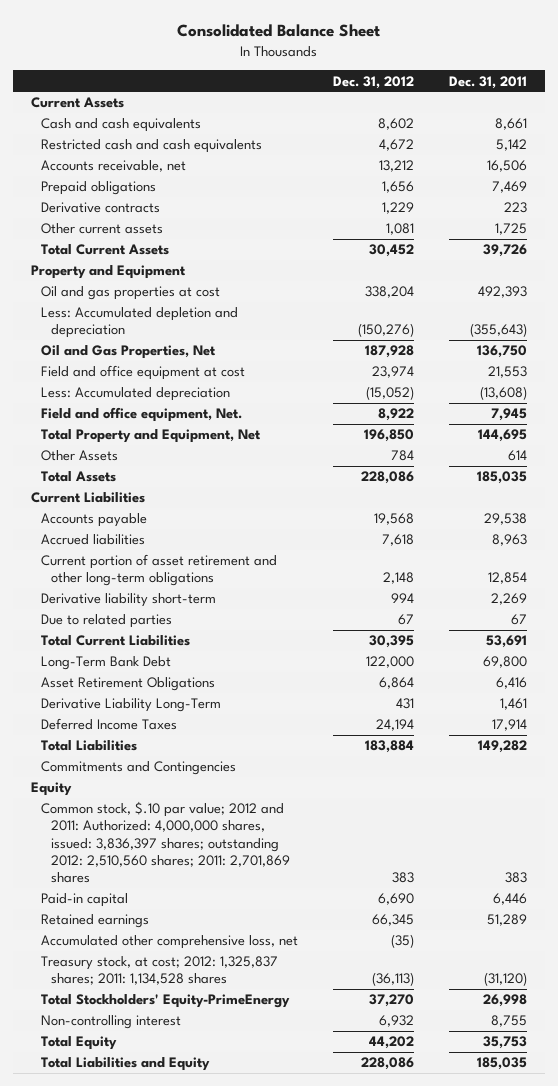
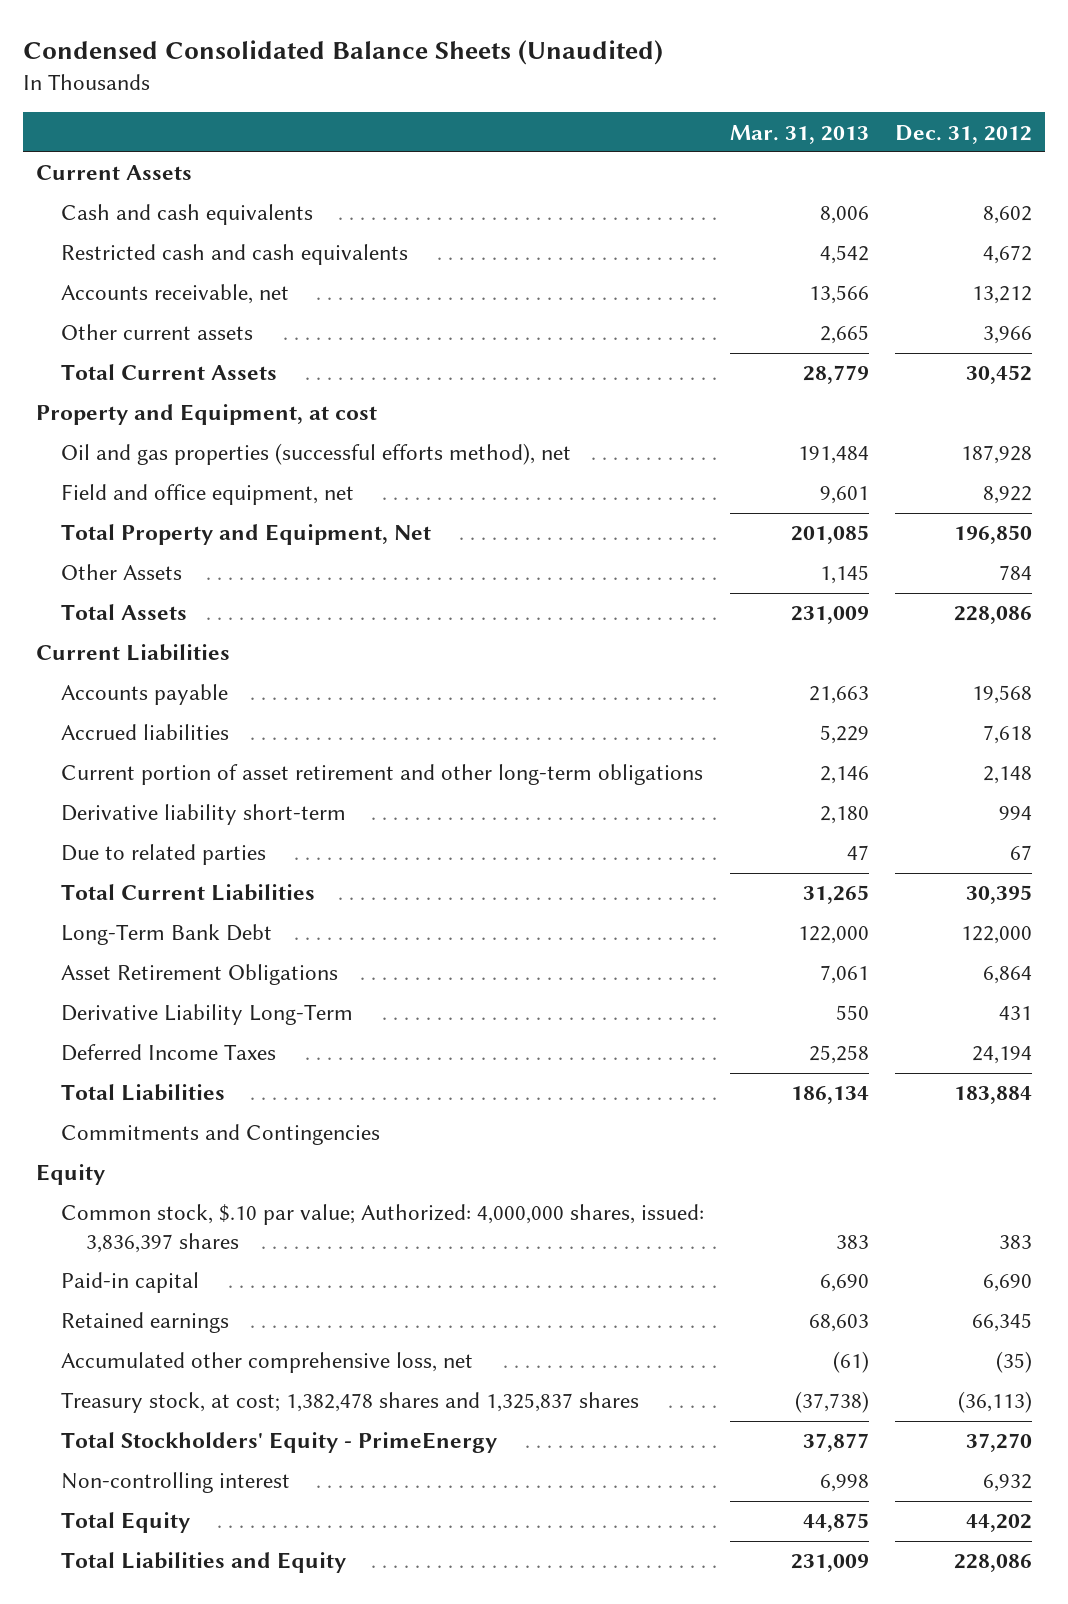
[176,23,380,37] Consolidated Balance Sheet -> [23,39,664,65] Condensed Consolidated Balance Sheets (Unaudited)
[449,75,528,89] Dec. 31, 2011 -> none
none -> [729,124,869,144] Mar. 31, 2013
[41,181,157,196] Prepaid obligations -> none
[41,202,161,214] Derivative contracts -> none
[386,223,415,236] 1,081 -> [982,326,1032,345] 3,966
[41,286,221,301] Oil and gas properties at cost -> none
[41,307,239,339] Less: Accumulated depletion and depreciation -> none
[41,387,231,402] Less: Accumulated depreciation -> none
[41,407,243,423] Field and office equipment, Net. -> none
[30,265,186,280] Property and Equipment -> [36,404,378,426] Property and Equipment, at cost
[41,345,217,360] Oil and Gas Properties, Net -> [61,443,572,466] Oil and gas properties (successful efforts method), net
[41,365,246,381] Field and office equipment at cost -> [61,484,355,506] Field and office equipment, net
[372,366,415,379] 23,974 -> [982,486,1032,505] 8,922
[41,801,291,884] Common stock, $.10 par value; 2012 and 2011: Authorized: 4,000,000 shares, issued: 3,836,397 shares; outstanding 2012: 2,510,560 shares; 2011: 2,701,869 shares -> [61,1204,705,1253] Common stock, $.10 par value; Authorized: 4,000,000 shares, issued: 3,836,397 shares
[41,956,279,986] Treasury stock, at cost; 2012: 1,325,837 shares; 2011: 1,134,528 shares -> [61,1392,640,1414] Treasury stock, at cost; 1,382,478 shares and 1,325,837 shares
[41,994,291,1009] Total Stockholders' Equity-PrimeEnergy -> [61,1432,498,1454] Total Stockholders' Equity - PrimeEnergy

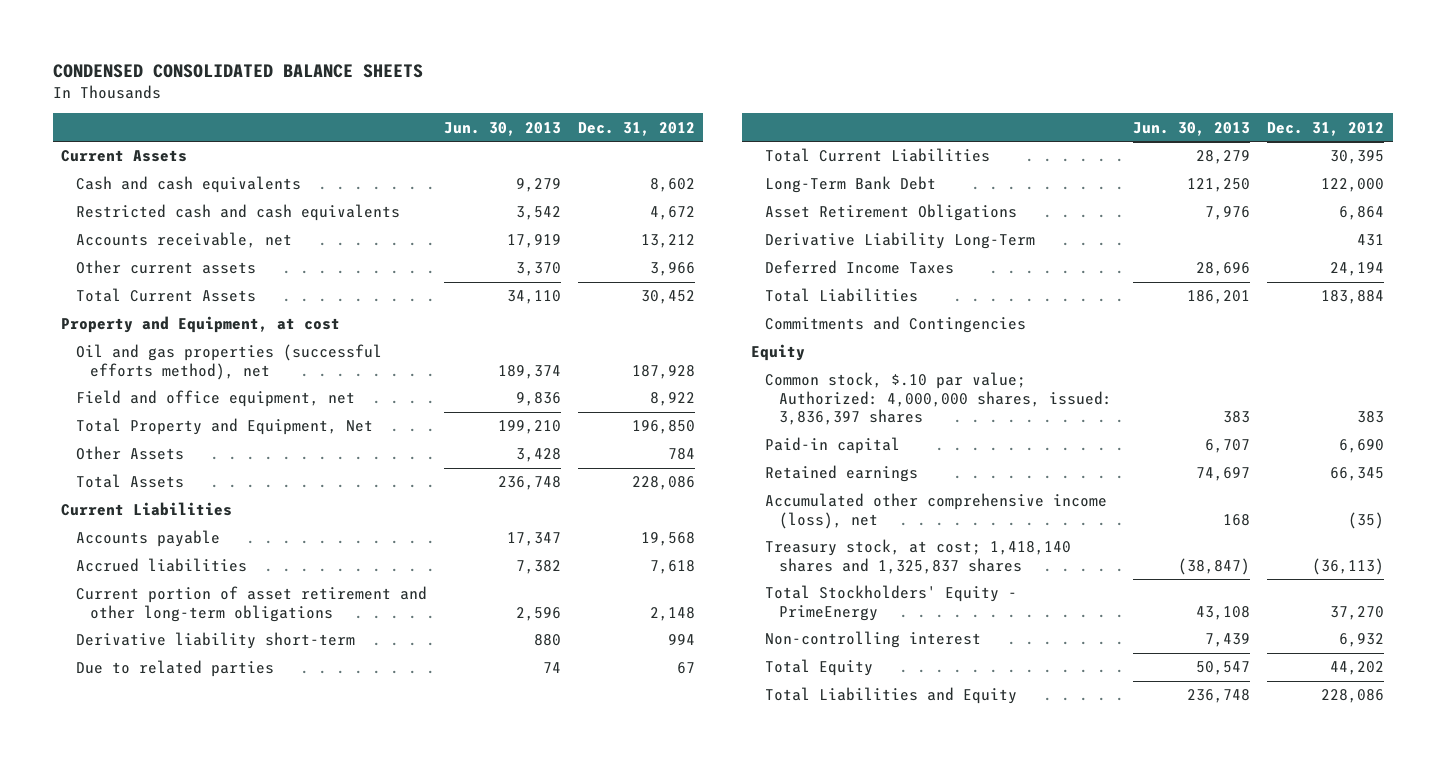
[23,39,664,65] Condensed Consolidated Balance Sheets (Unaudited) -> [52,63,423,78] CONDENSED CONSOLIDATED BALANCE SHEETS
[729,124,869,144] Mar. 31, 2013 -> none
none -> [443,121,561,136] Jun. 30, 2013
[61,1352,474,1374] Accumulated other comprehensive loss, net -> [764,493,1107,529] Accumulated other comprehensive income (loss), net
[61,1392,640,1414] Treasury stock, at cost; 1,382,478 shares and 1,325,837 shares -> [764,539,1071,574] Treasury stock, at cost; 1,418,140 shares and 1,325,837 shares

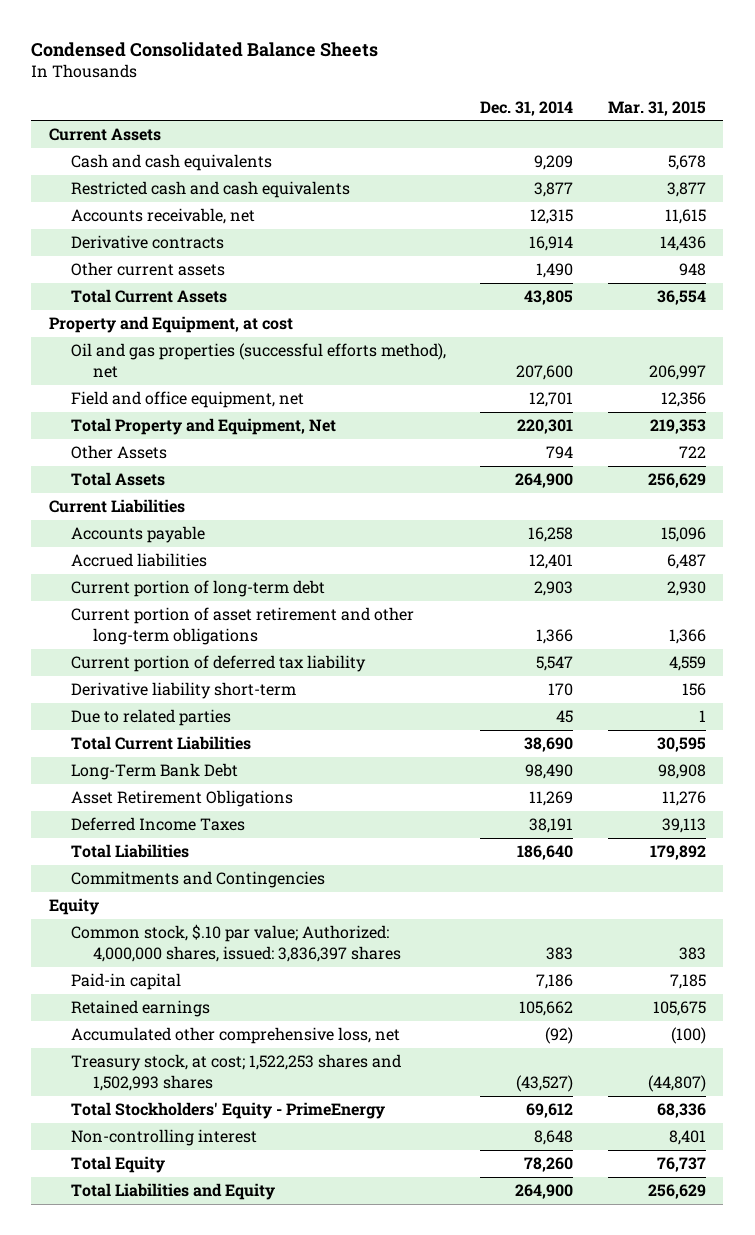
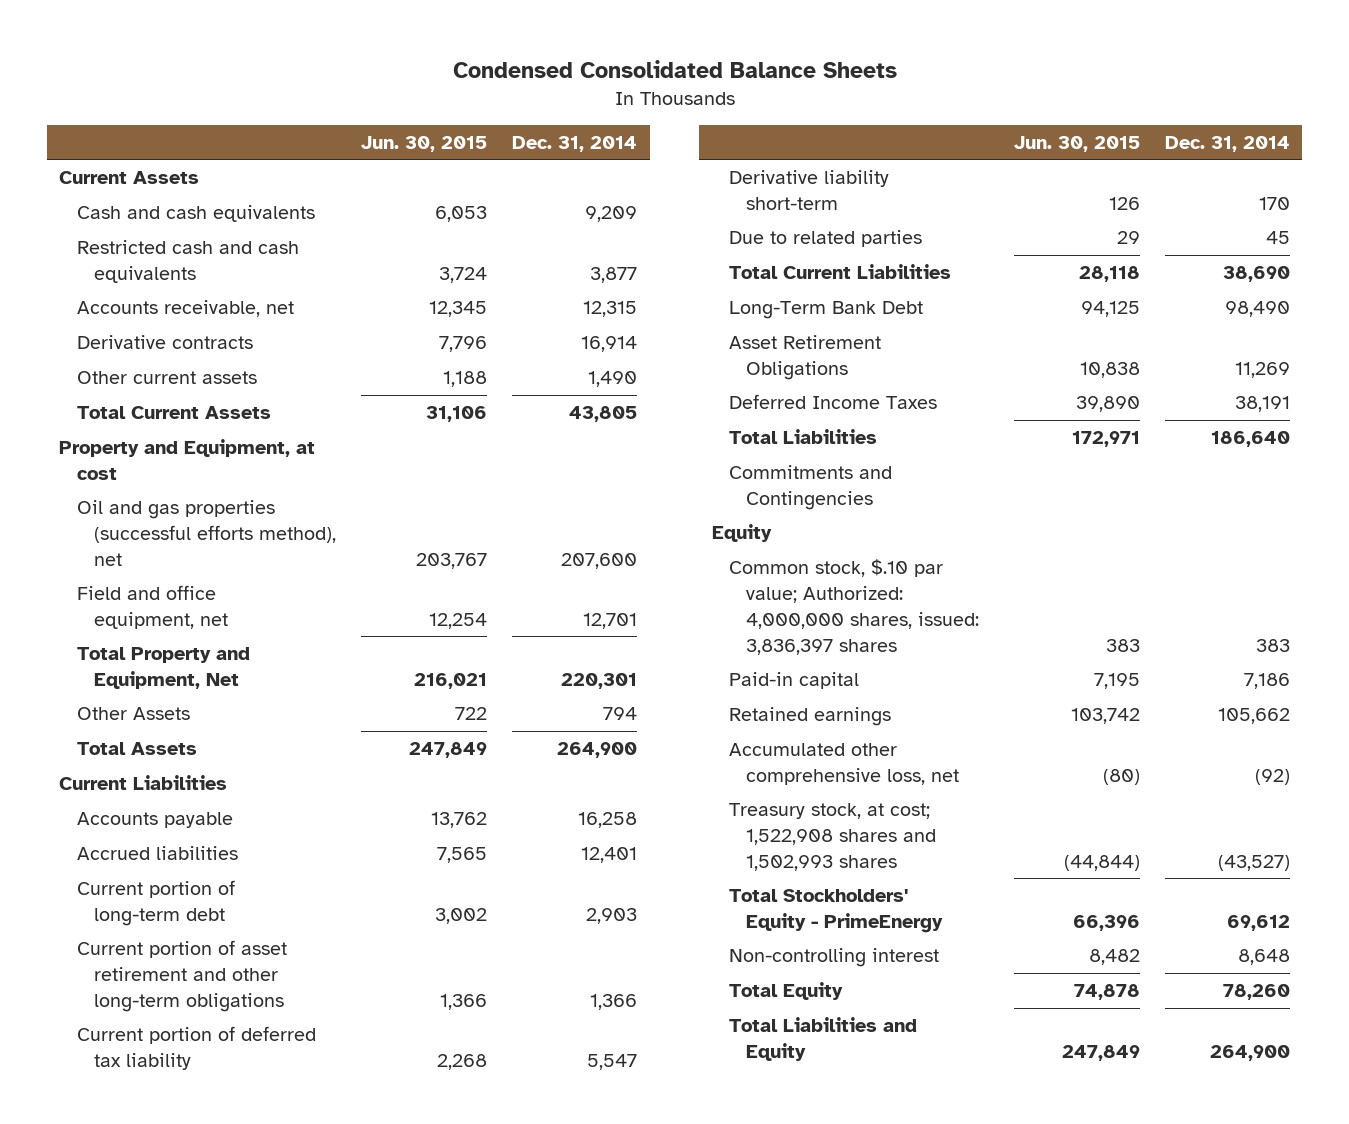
[607,100,706,116] Mar. 31, 2015 -> none
none -> [360,135,487,152] Jun. 30, 2015
[70,1054,401,1091] Treasury stock, at cost; 1,522,253 shares and 1,502,993 shares -> [729,803,937,871] Treasury stock, at cost; 1,522,908 shares and 1,502,993 shares

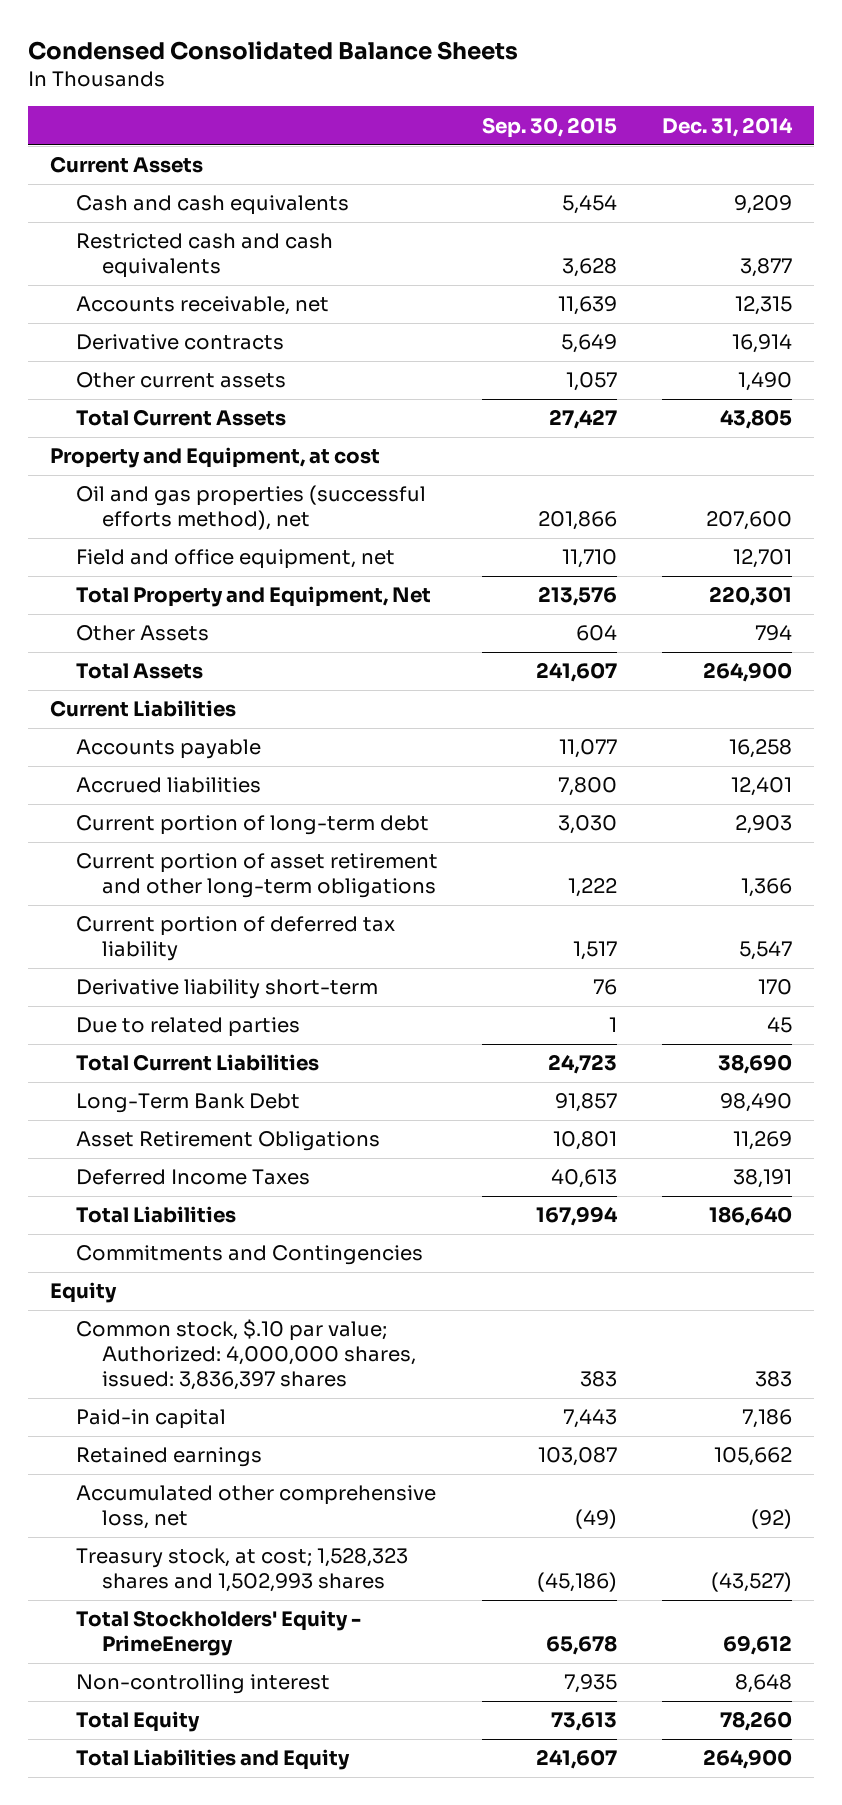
[360,135,487,152] Jun. 30, 2015 -> none
none -> [482,116,618,138] Sep. 30, 2015
[729,803,937,871] Treasury stock, at cost; 1,522,908 shares and 1,502,993 shares -> [76,1548,409,1593] Treasury stock, at cost; 1,528,323 shares and 1,502,993 shares

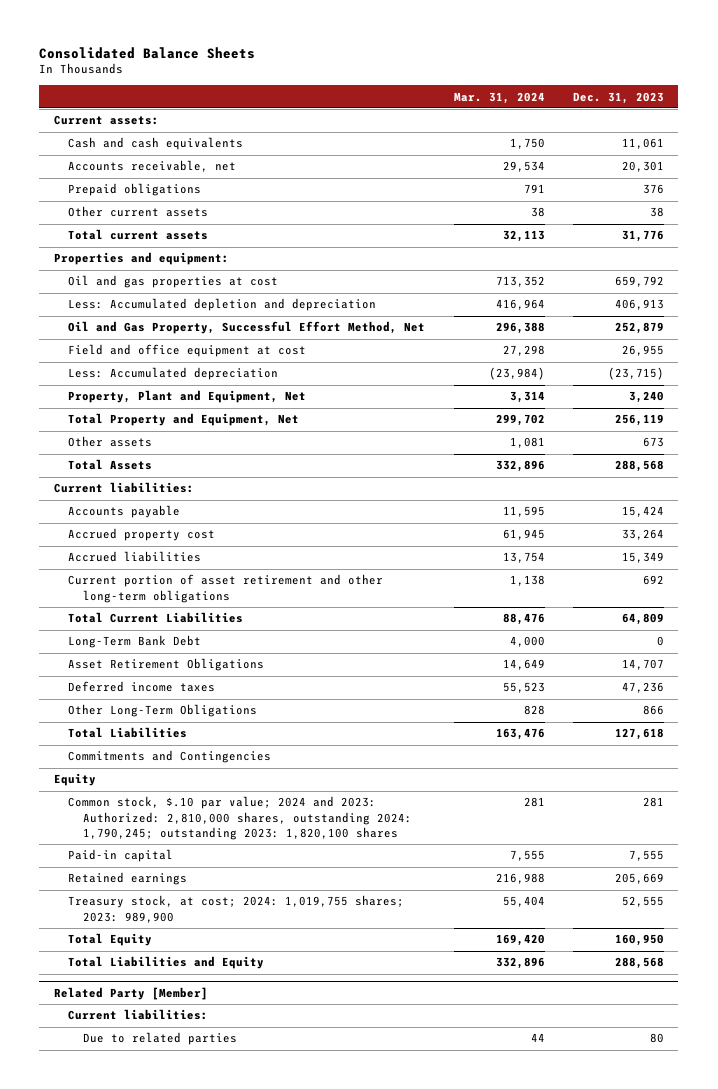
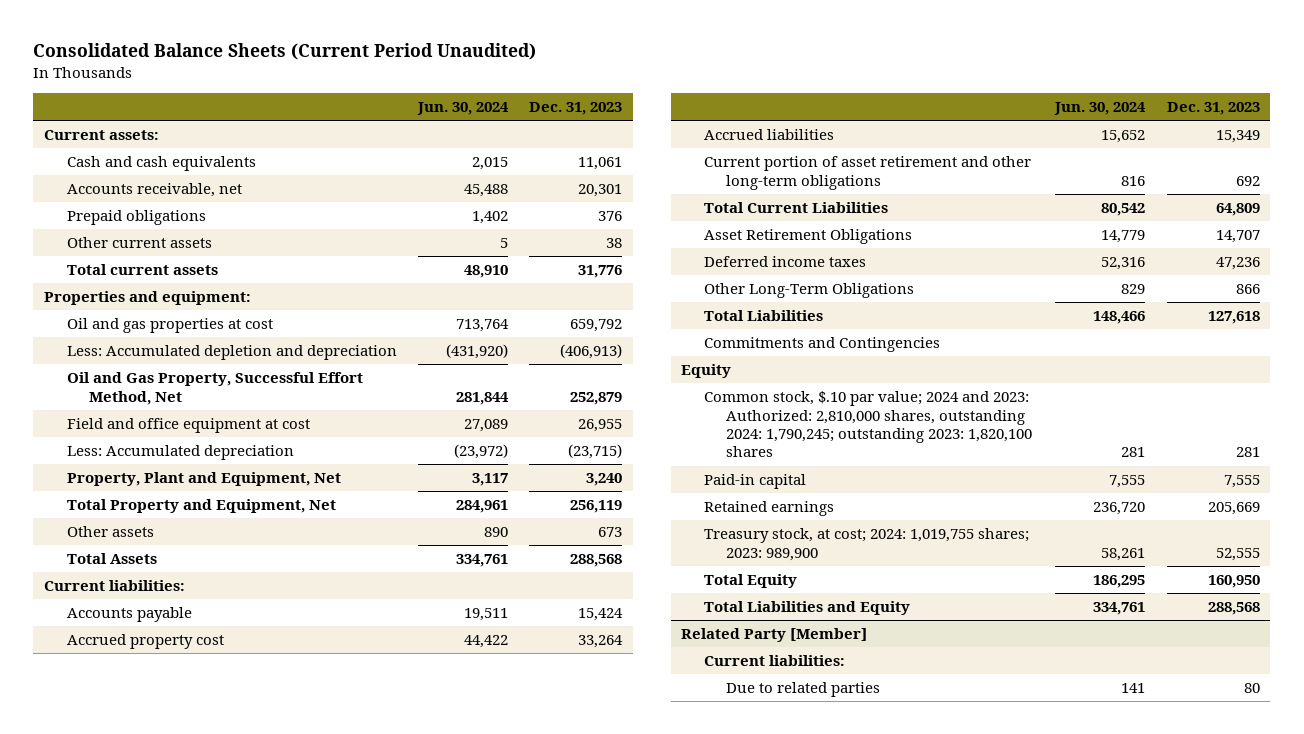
[39,46,256,59] Consolidated Balance Sheets -> [33,42,537,60] Consolidated Balance Sheets (Current Period Unaudited)
[453,91,545,104] Mar. 31, 2024 -> none
none -> [416,101,509,115] Jun. 30, 2024
[615,299,665,311] 406,913 -> [560,344,623,360] (406,913)
[68,635,202,649] Long-Term Bank Debt -> none

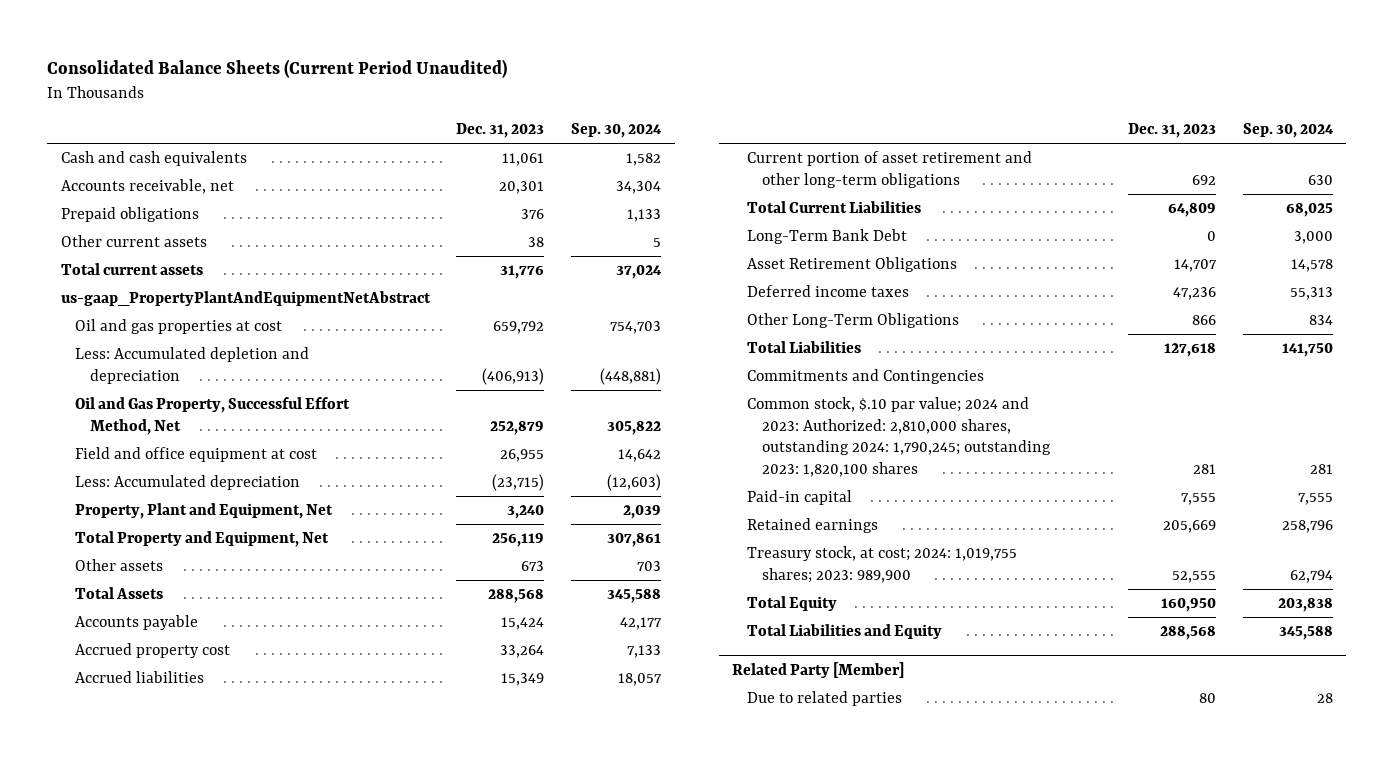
[416,101,509,115] Jun. 30, 2024 -> none
none -> [571,123,663,139] Sep. 30, 2024
[43,130,159,141] Current assets: -> none
[43,291,251,306] Properties and equipment: -> [60,290,431,306] us-gaap_PropertyPlantAndEquipmentNetAbstract
[43,580,185,592] Current liabilities: -> none
none -> [746,228,907,244] Long-Term Bank Debt
[681,364,732,379] Equity -> none
[703,655,845,667] Current liabilities: -> none

